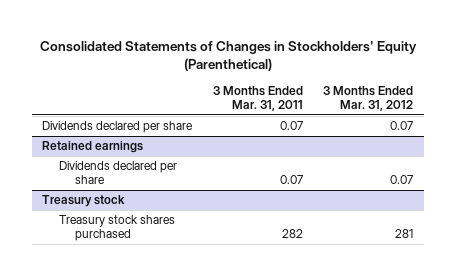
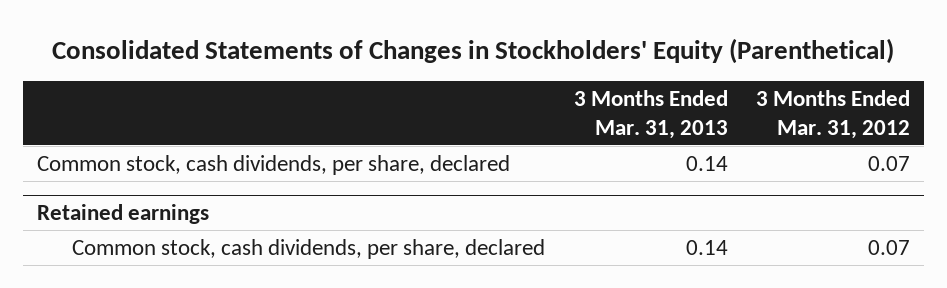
[212,85,303,111] 3 Months Ended Mar. 31, 2011 -> none
none -> [573,90,728,139] 3 Months Ended Mar. 31, 2013
[42,121,194,134] Dividends declared per share -> [37,154,511,175] Common stock, cash dividends, per share, declared
[42,195,126,208] Treasury stock -> none
[58,215,175,242] Treasury stock shares purchased -> none
[58,161,177,185] Dividends declared per share -> [72,238,546,259] Common stock, cash dividends, per share, declared

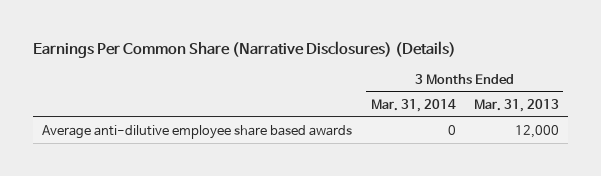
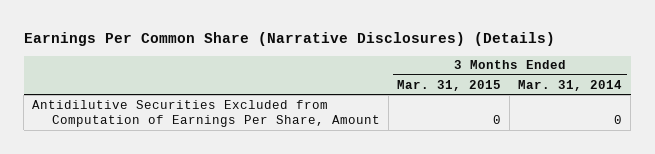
[473,99,559,113] Mar. 31, 2013 -> none
none -> [397,79,502,91] Mar. 31, 2015
[42,125,353,140] Average anti-dilutive employee share based awards -> [32,99,381,128] Antidilutive Securities Excluded from Computation of Earnings Per Share, Amount

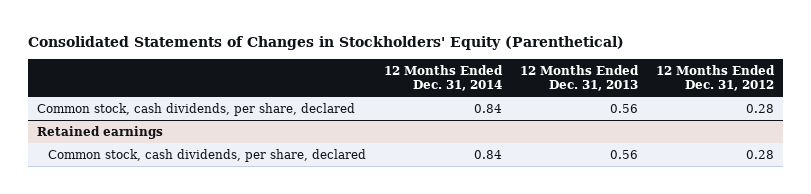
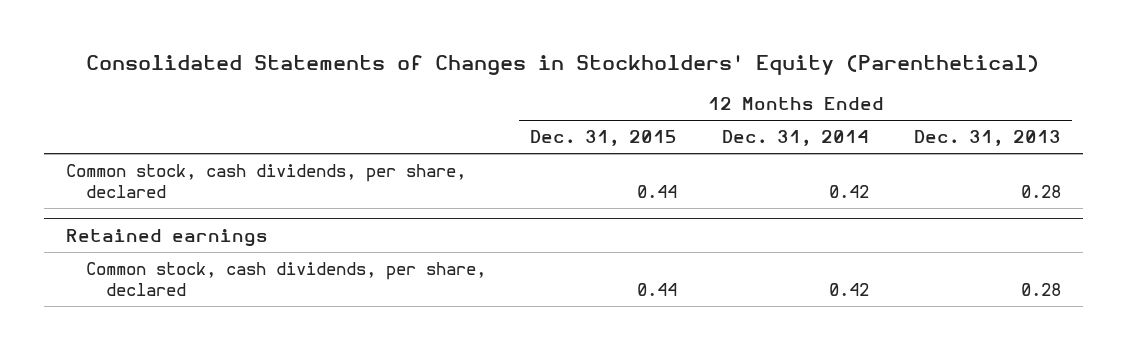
[655,64,775,91] 12 Months Ended Dec. 31, 2012 -> none
none -> [530,130,678,147] Dec. 31, 2015
[473,104,502,114] 0.84 -> [829,185,870,199] 0.42
[609,104,638,114] 0.56 -> [1020,185,1061,199] 0.28
[473,150,502,160] 0.84 -> [829,283,870,297] 0.42
[609,150,638,160] 0.56 -> [1020,283,1061,297] 0.28

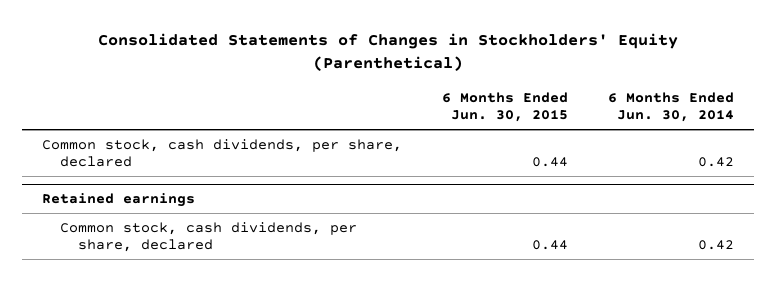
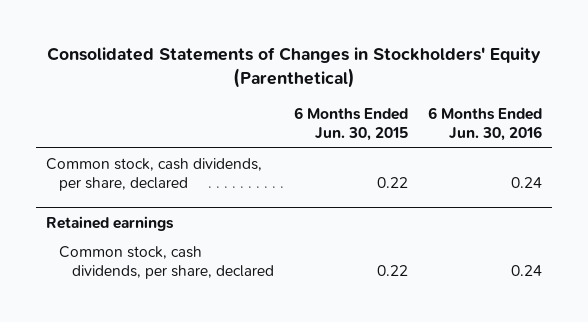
[607,91,734,123] 6 Months Ended Jun. 30, 2014 -> none
none -> [427,106,542,141] 6 Months Ended Jun. 30, 2016
[531,156,568,167] 0.44 -> [377,177,409,189] 0.22
[531,239,568,250] 0.44 -> [377,265,409,277] 0.22

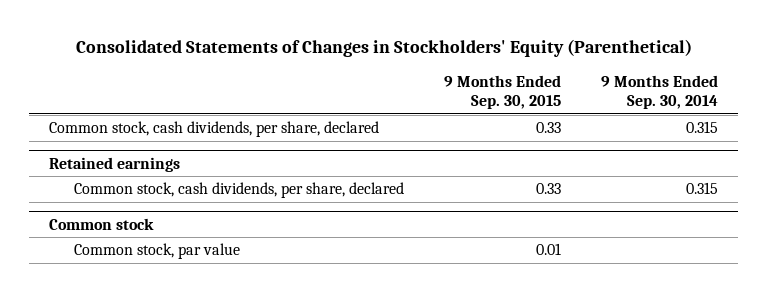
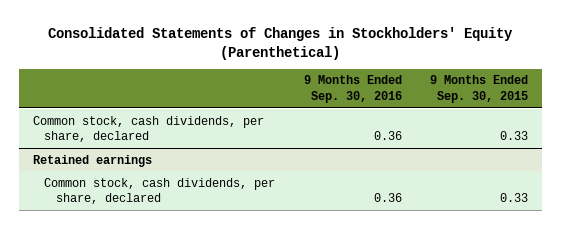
[601,75,719,110] 9 Months Ended Sep. 30, 2014 -> none
none -> [303,75,402,104] 9 Months Ended Sep. 30, 2016
[49,217,155,230] Common stock -> none
[73,243,240,260] Common stock, par value -> none

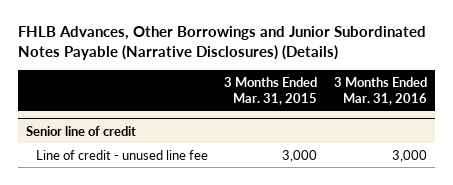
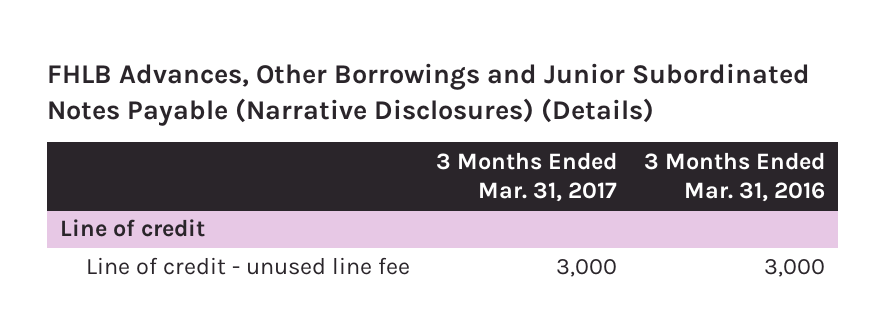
[224,76,318,105] 3 Months Ended Mar. 31, 2015 -> none
none -> [436,151,618,202] 3 Months Ended Mar. 31, 2017
[25,125,136,136] Senior line of credit -> [60,219,206,238] Line of credit

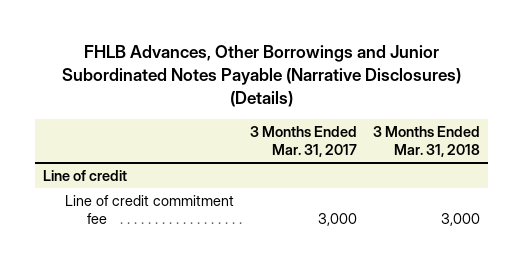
[643,151,825,202] 3 Months Ended Mar. 31, 2016 -> none
none -> [373,125,481,157] 3 Months Ended Mar. 31, 2018
[85,257,410,276] Line of credit - unused line fee -> [65,194,235,225] Line of credit commitment fee

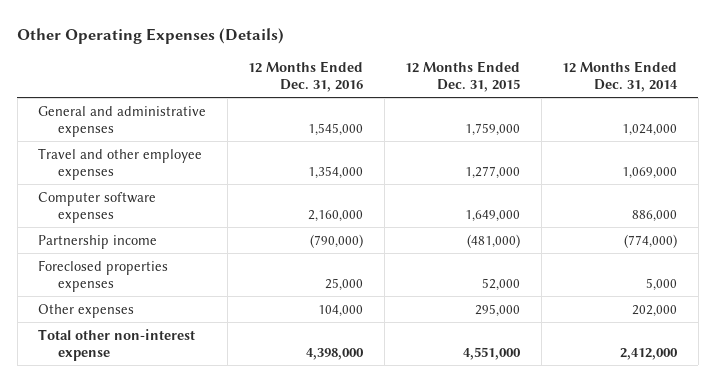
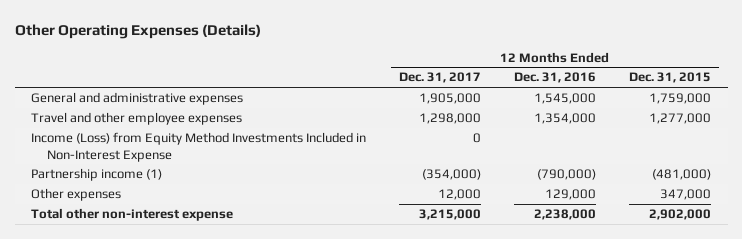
[562,60,679,92] 12 Months Ended Dec. 31, 2014 -> none
none -> [399,72,482,84] Dec. 31, 2017
[38,191,157,223] Computer software expenses -> none
[38,259,169,292] Foreclosed properties expenses -> none
none -> [31,132,367,162] Income (Loss) from Equity Method Investments Included in Non-Interest Expense
[38,234,158,249] Partnership income -> [31,168,163,182] Partnership income (1)
[318,304,364,317] 104,000 -> [545,189,597,201] 129,000
[475,303,521,317] 295,000 -> [660,189,712,201] 347,000
[306,347,365,360] 4,398,000 -> [534,209,597,221] 2,238,000
[463,346,522,360] 4,551,000 -> [649,209,712,221] 2,902,000

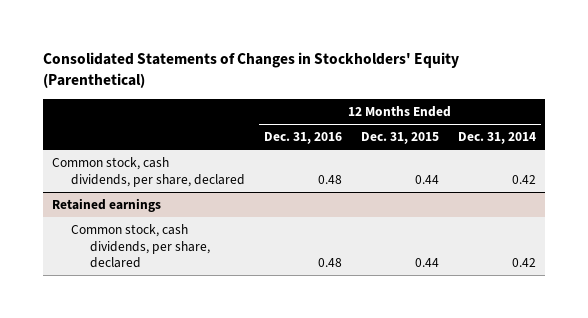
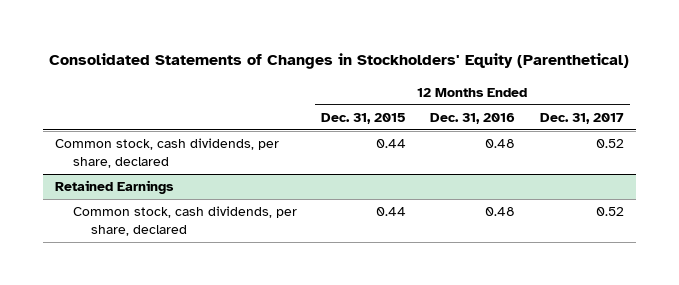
[457,132,536,145] Dec. 31, 2014 -> none
none -> [539,112,624,124] Dec. 31, 2017
[52,198,162,213] Retained earnings -> [55,180,175,195] Retained Earnings

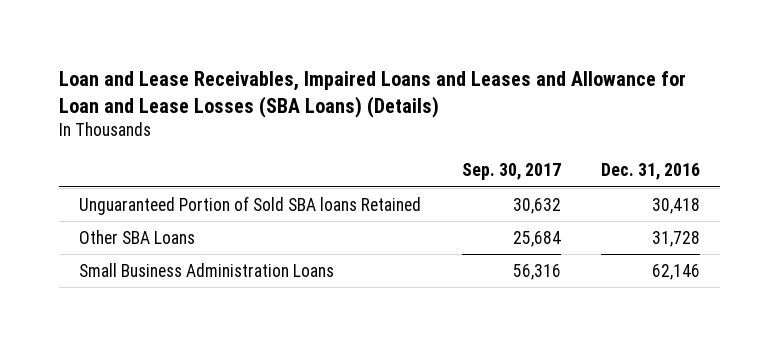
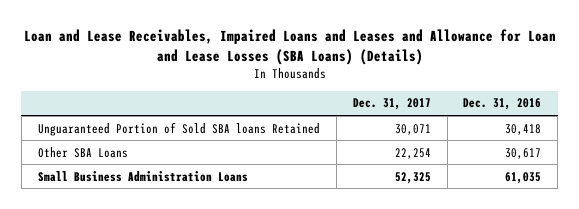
[461,163,561,181] Sep. 30, 2017 -> none
none -> [352,98,431,111] Dec. 31, 2017
[652,230,701,247] 31,728 -> [505,147,542,159] 30,617
[652,263,701,280] 62,146 -> [505,171,542,184] 61,035

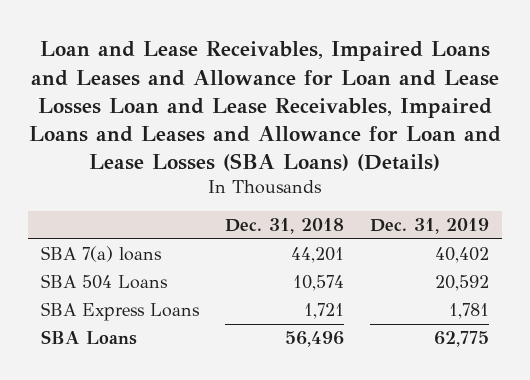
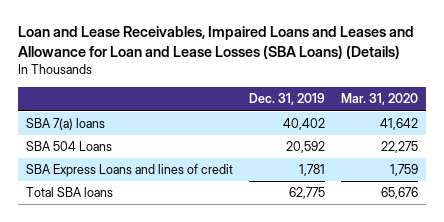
[29,41,502,171] Loan and Lease Receivables, Impaired Loans and Leases and Allowance for Loan and Lease Losses Loan and Lease Receivables, Impaired Loans and Leases and Allowance for Loan and Lease Losses (SBA Loans) (Details) -> [17,26,414,60] Loan and Lease Receivables, Impaired Loans and Leases and Allowance for Loan and Lease Losses (SBA Loans) (Details)
[225,218,345,235] Dec. 31, 2018 -> none
none -> [340,93,418,106] Mar. 31, 2020
[41,302,201,322] SBA Express Loans -> [25,164,233,178] SBA Express Loans and lines of credit
[41,330,138,346] SBA Loans -> [25,187,113,198] Total SBA loans

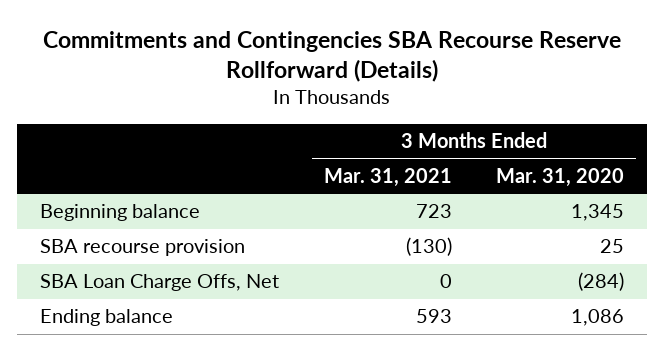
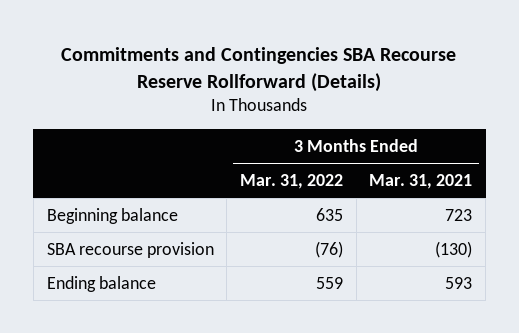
[496,168,625,188] Mar. 31, 2020 -> none
none -> [239,173,343,189] Mar. 31, 2022
[39,274,279,292] SBA Loan Charge Offs, Net -> none

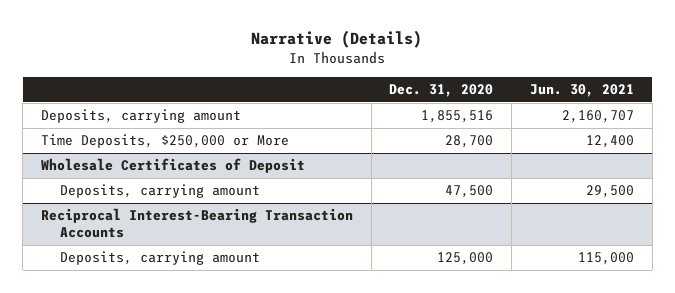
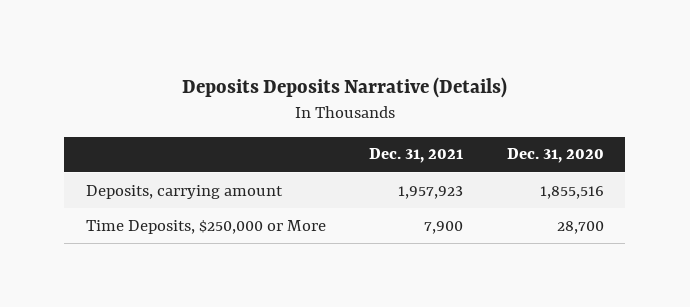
[251,30,423,49] Narrative (Details) -> [181,77,507,99] Deposits Deposits Narrative (Details)
[530,84,635,98] Jun. 30, 2021 -> none
none -> [369,148,464,164] Dec. 31, 2021
[40,158,305,174] Wholesale Certificates of Deposit -> none
[60,184,261,199] Deposits, carrying amount -> none
[40,208,353,239] Reciprocal Interest-Bearing Transaction Accounts -> none
[60,251,261,266] Deposits, carrying amount -> none

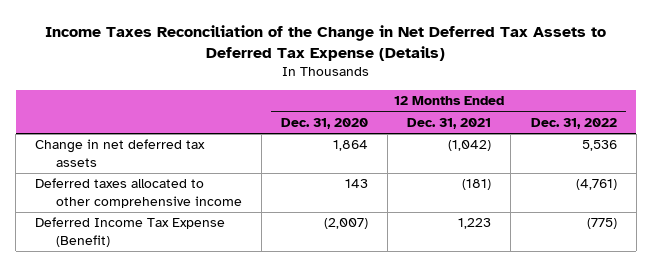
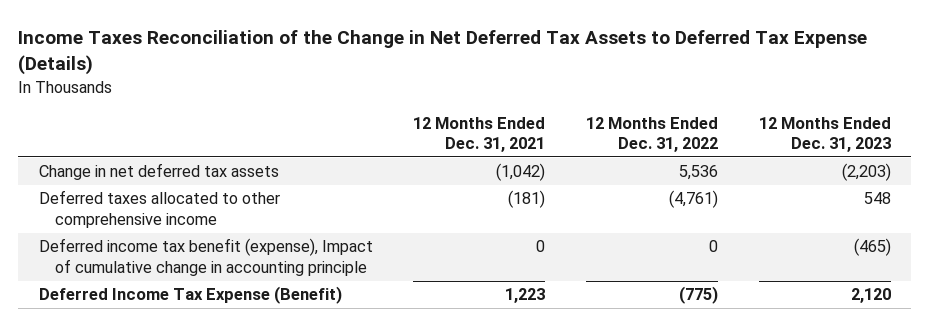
[281,117,369,129] Dec. 31, 2020 -> none
none -> [758,116,891,153] 12 Months Ended Dec. 31, 2023
none -> [38,238,373,277] Deferred income tax benefit (expense), Impact of cumulative change in accounting principle

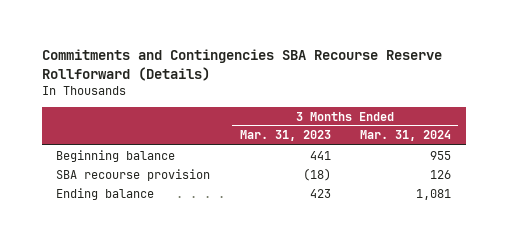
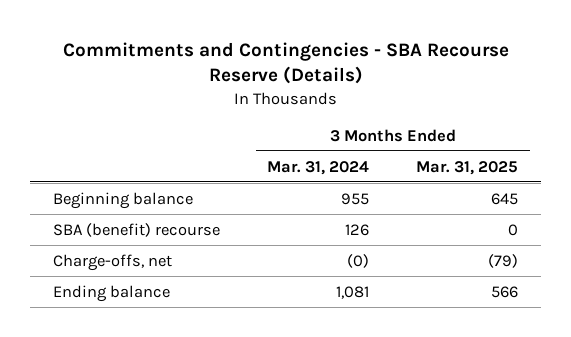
[41,49,442,81] Commitments and Contingencies SBA Recourse Reserve Rollforward (Details) -> [62,41,509,85] Commitments and Contingencies - SBA Recourse Reserve (Details)
[239,130,331,142] Mar. 31, 2023 -> none
none -> [416,160,519,175] Mar. 31, 2025
[56,168,211,181] SBA recourse provision -> [53,222,221,237] SBA (benefit) recourse
none -> [53,253,173,271] Charge-offs, net

